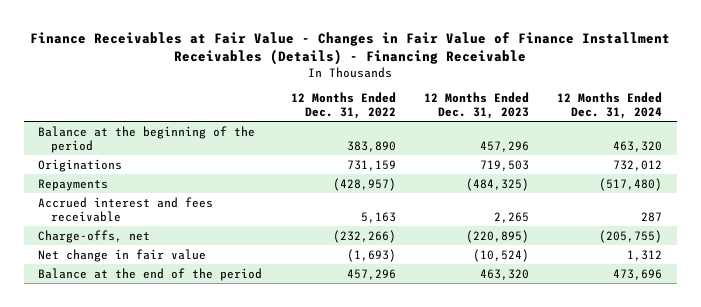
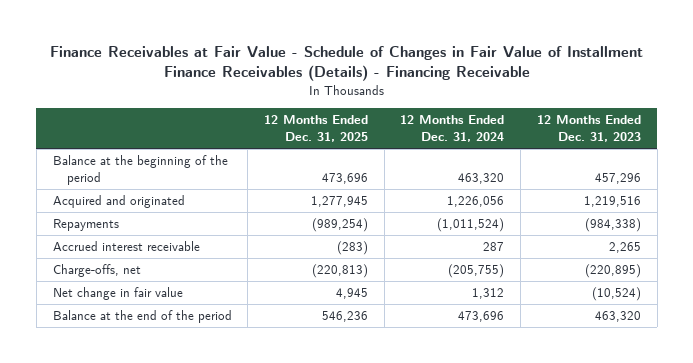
[30,31,671,65] Finance Receivables at Fair Value - Changes in Fair Value of Finance Installment Receivables (Details) - Financing Receivable -> [49,45,643,82] Finance Receivables at Fair Value - Schedule of Changes in Fair Value of Installment Finance Receivables (Details) - Financing Receivable
[290,91,396,120] 12 Months Ended Dec. 31, 2022 -> none
none -> [264,115,369,143] 12 Months Ended Dec. 31, 2025
[38,158,123,172] Originations -> none
none -> [52,195,185,209] Acquired and originated
[466,177,530,191] (484,325) -> [584,218,641,233] (984,338)
[599,177,663,191] (517,480) -> [437,218,505,233] (1,011,524)
[38,196,214,222] Accrued interest and fees receivable -> [52,241,200,252] Accrued interest receivable

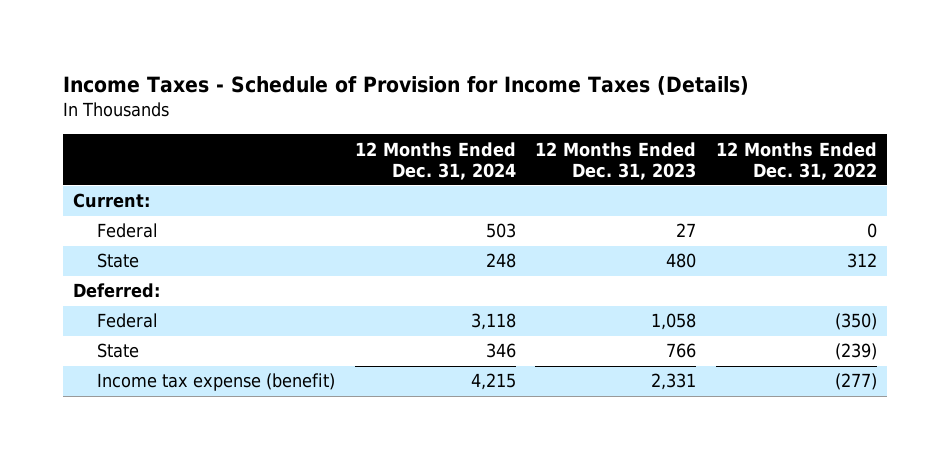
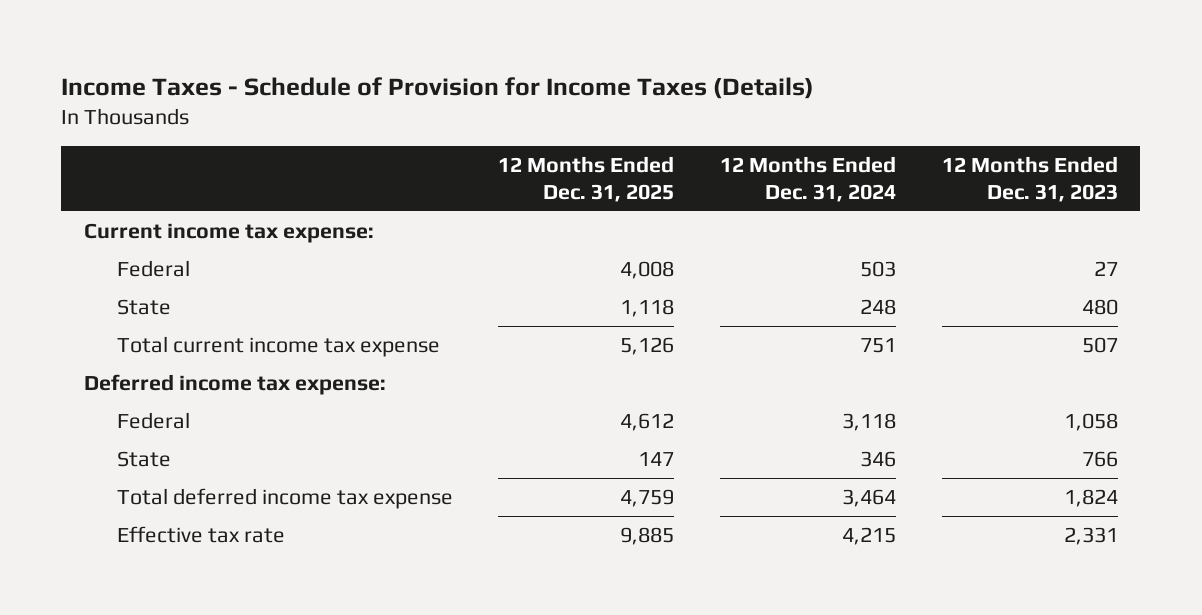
[716,141,878,180] 12 Months Ended Dec. 31, 2022 -> none
none -> [498,156,675,202] 12 Months Ended Dec. 31, 2025
[73,193,151,209] Current: -> [84,223,375,244] Current income tax expense:
none -> [116,336,440,358] Total current income tax expense
[73,283,161,299] Deferred: -> [84,374,387,396] Deferred income tax expense:
none -> [116,488,453,510] Total deferred income tax expense
[96,373,335,392] Income tax expense (benefit) -> [116,526,285,544] Effective tax rate

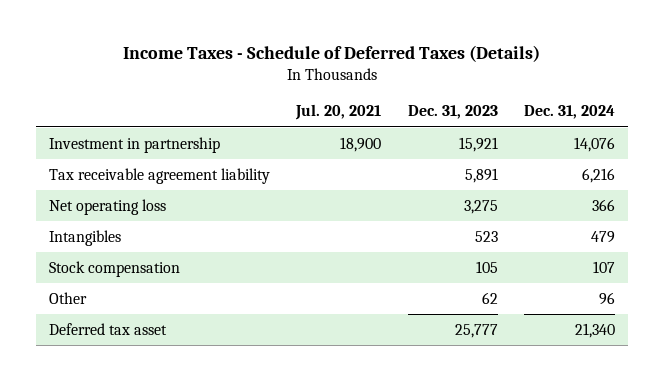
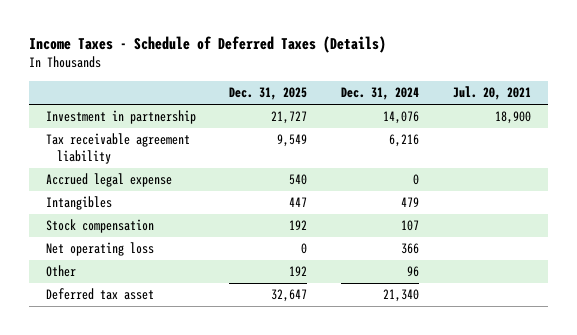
[407,105,498,120] Dec. 31, 2023 -> none
none -> [229,87,308,101] Dec. 31, 2025
none -> [45,173,172,188] Accrued legal expense
[48,198,166,215] Net operating loss -> [45,242,154,257] Net operating loss

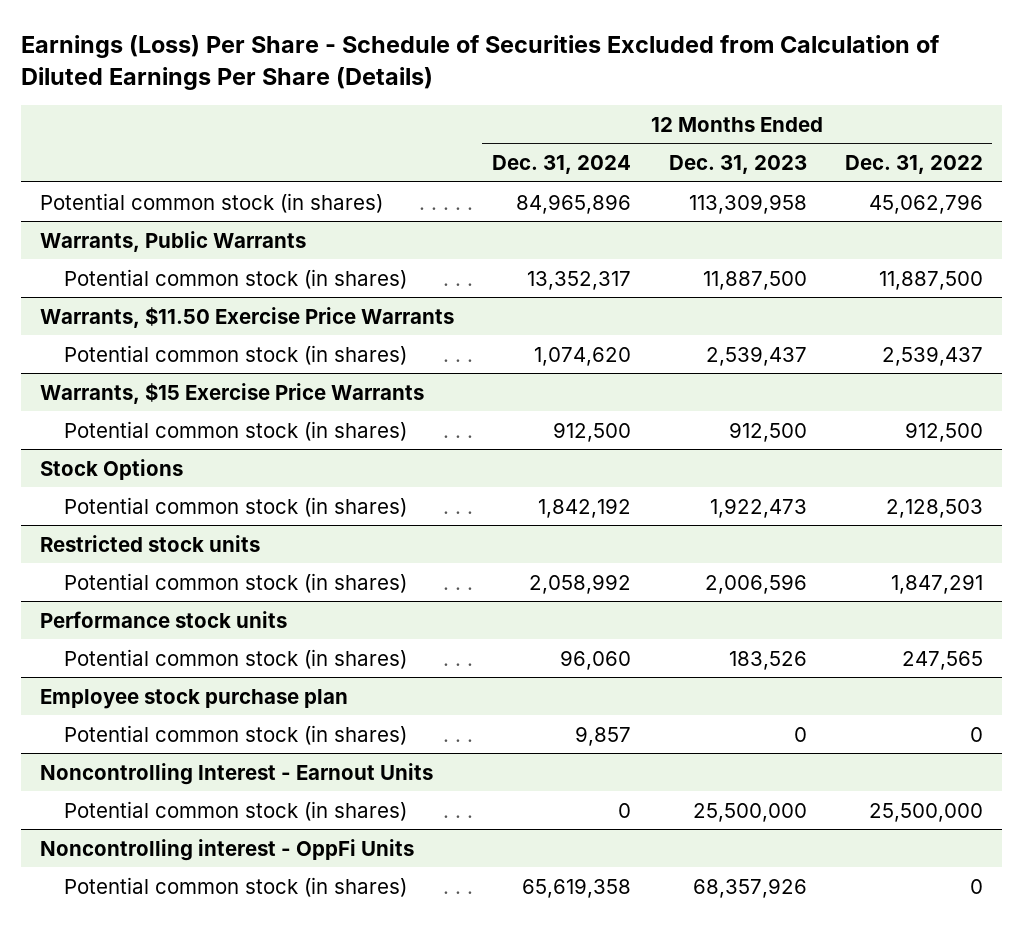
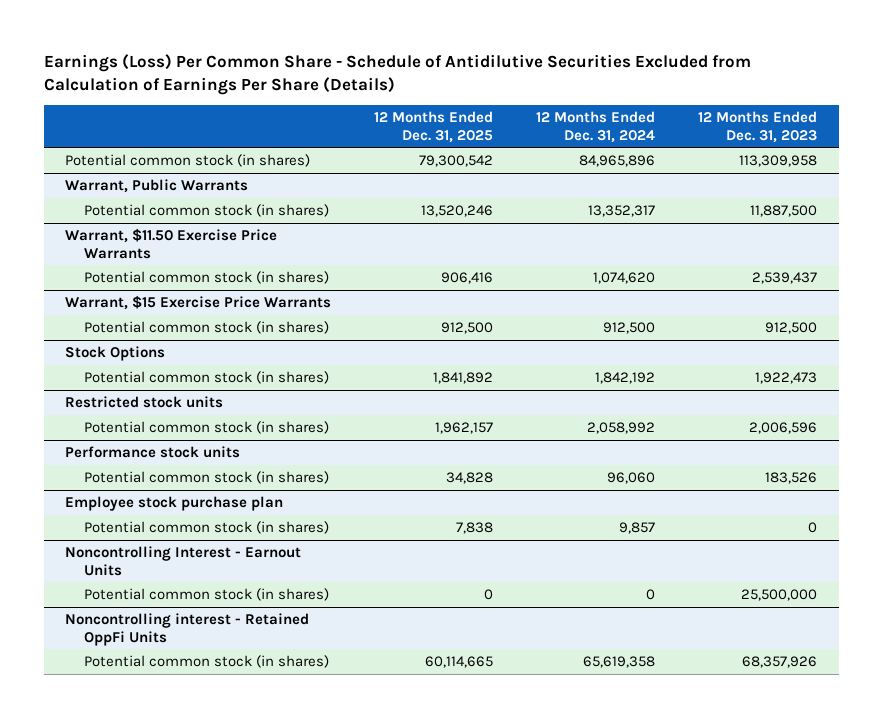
[20,34,940,90] Earnings (Loss) Per Share - Schedule of Securities Excluded from Calculation of Diluted Earnings Per Share (Details) -> [43,53,751,96] Earnings (Loss) Per Common Share - Schedule of Antidilutive Securities Excluded from Calculation of Earnings Per Share (Details)
[844,155,983,175] Dec. 31, 2022 -> none
none -> [374,110,494,143] 12 Months Ended Dec. 31, 2025
[39,230,306,252] Warrants, Public Warrants -> [65,179,249,194] Warrant, Public Warrants
[39,306,454,328] Warrants, $11.50 Exercise Price Warrants -> [65,228,278,259] Warrant, $11.50 Exercise Price Warrants
[39,382,424,404] Warrants, $15 Exercise Price Warrants -> [65,295,332,311] Warrant, $15 Exercise Price Warrants
[39,838,414,861] Noncontrolling interest - OppFi Units -> [65,613,310,646] Noncontrolling interest - Retained OppFi Units

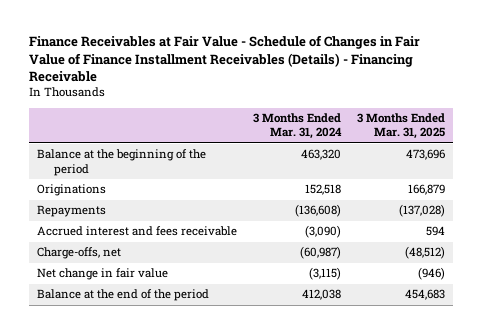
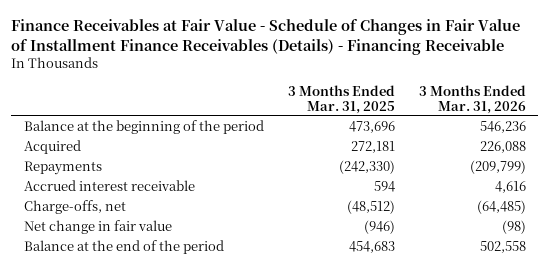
[28,35,420,83] Finance Receivables at Fair Value - Schedule of Changes in Fair Value of Finance Installment Receivables (Details) - Financing Receivable -> [11,19,521,56] Finance Receivables at Fair Value - Schedule of Changes in Fair Value of Installment Finance Receivables (Details) - Financing Receivable
[252,113,342,140] 3 Months Ended Mar. 31, 2024 -> none
none -> [418,84,526,114] 3 Months Ended Mar. 31, 2026
[36,184,106,197] Originations -> none
none -> [23,140,81,155] Acquired
[398,204,445,218] (137,028) -> [338,160,395,175] (242,330)
[36,226,237,237] Accrued interest and fees receivable -> [23,180,195,192] Accrued interest receivable

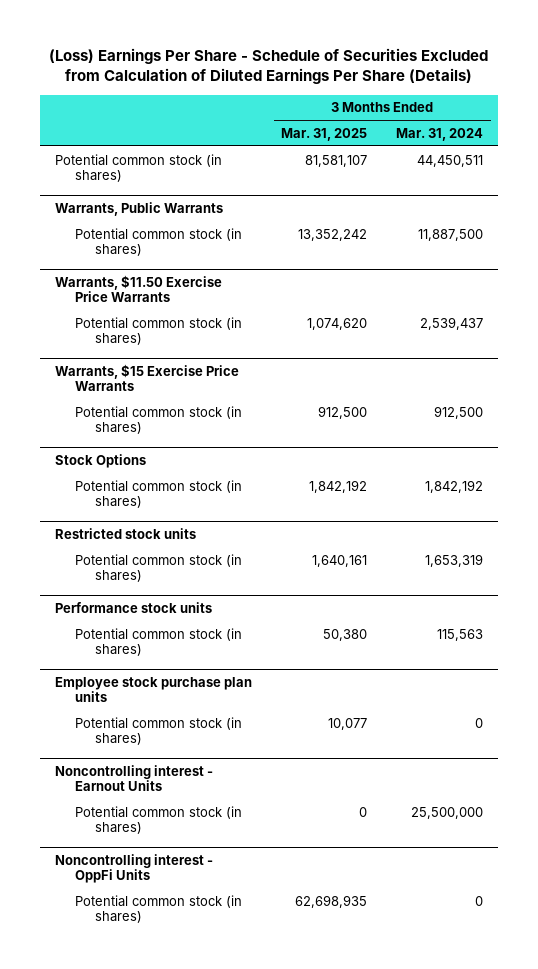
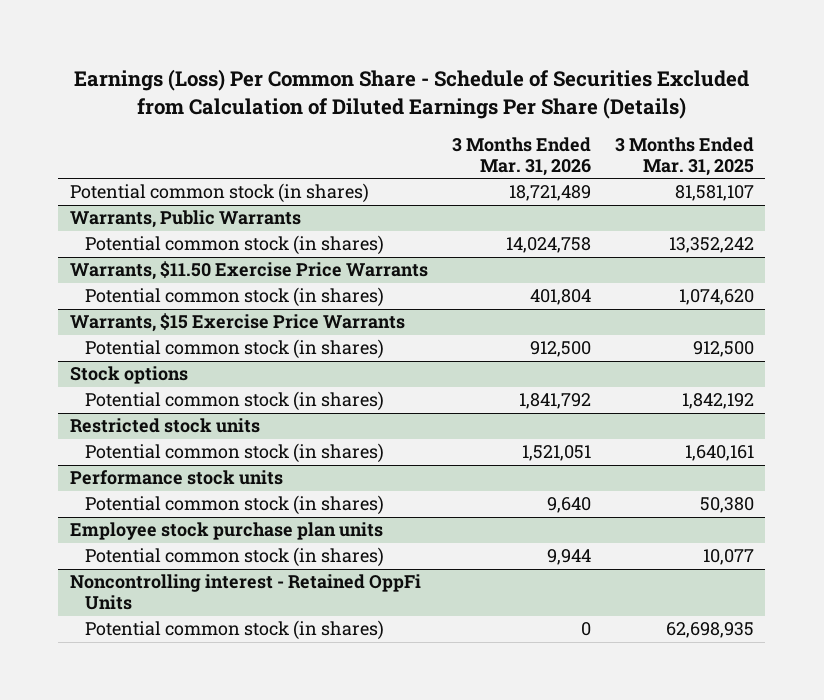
[49,47,489,85] (Loss) Earnings Per Share - Schedule of Securities Excluded from Calculation of Diluted Earnings Per Share (Details) -> [73,68,749,119] Earnings (Loss) Per Common Share - Schedule of Securities Excluded from Calculation of Diluted Earnings Per Share (Details)
[396,127,484,141] Mar. 31, 2024 -> none
none -> [451,136,591,176] 3 Months Ended Mar. 31, 2026
[54,454,146,469] Stock Options -> [70,366,189,385] Stock options
[54,765,213,792] Noncontrolling interest - Earnout Units -> none
[74,805,242,834] Potential common stock (in shares) -> none
[54,854,213,884] Noncontrolling interest - OppFi Units -> [70,574,422,611] Noncontrolling interest - Retained OppFi Units

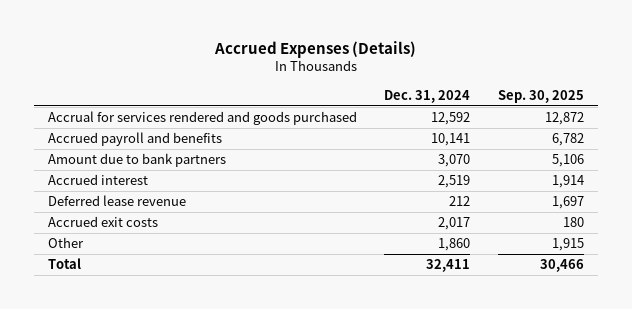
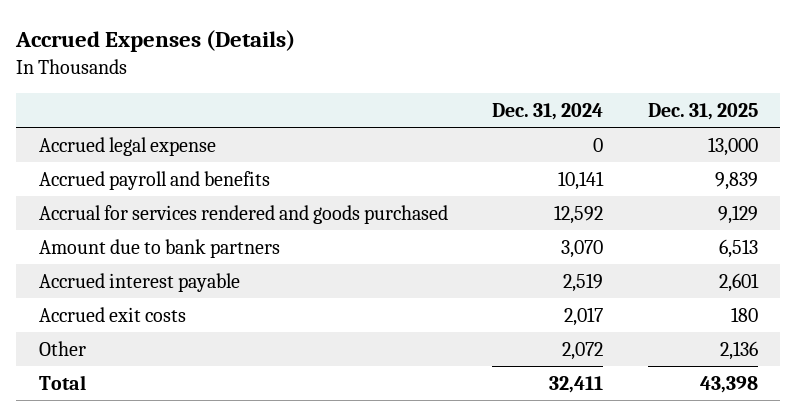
[498,89,585,103] Sep. 30, 2025 -> none
none -> [647,102,758,120] Dec. 31, 2025
none -> [38,136,216,156] Accrued legal expense
[47,111,357,126] Accrual for services rendered and goods purchased -> [38,204,448,224] Accrual for services rendered and goods purchased
[47,195,186,207] Deferred lease revenue -> none
[47,174,148,186] Accrued interest -> [38,272,240,292] Accrued interest payable
[438,238,471,252] 1,860 -> [562,341,604,360] 2,072

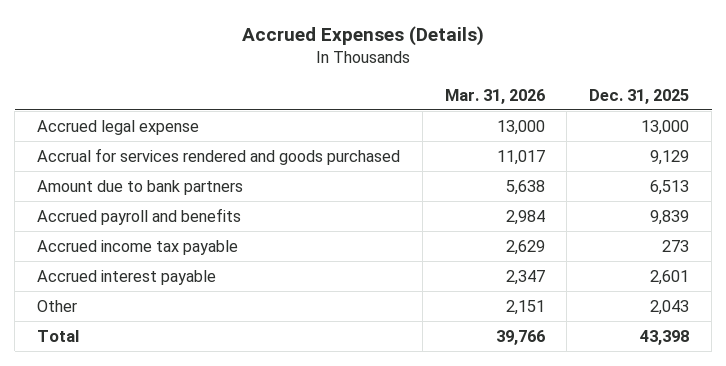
[492,102,604,120] Dec. 31, 2024 -> none
none -> [444,88,545,104] Mar. 31, 2026
[38,170,270,190] Accrued payroll and benefits -> [36,207,241,225] Accrued payroll and benefits
none -> [36,239,238,255] Accrued income tax payable
[38,306,186,322] Accrued exit costs -> none
[719,340,758,360] 2,136 -> [650,299,690,315] 2,043

